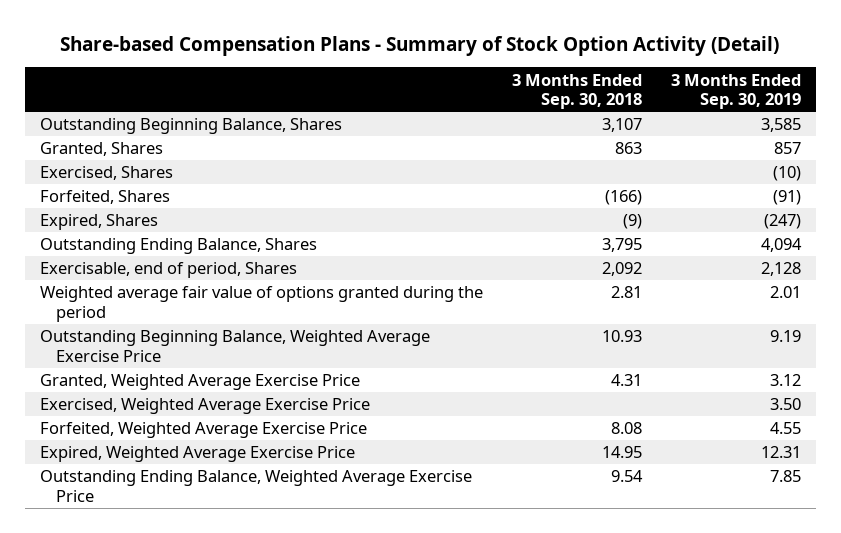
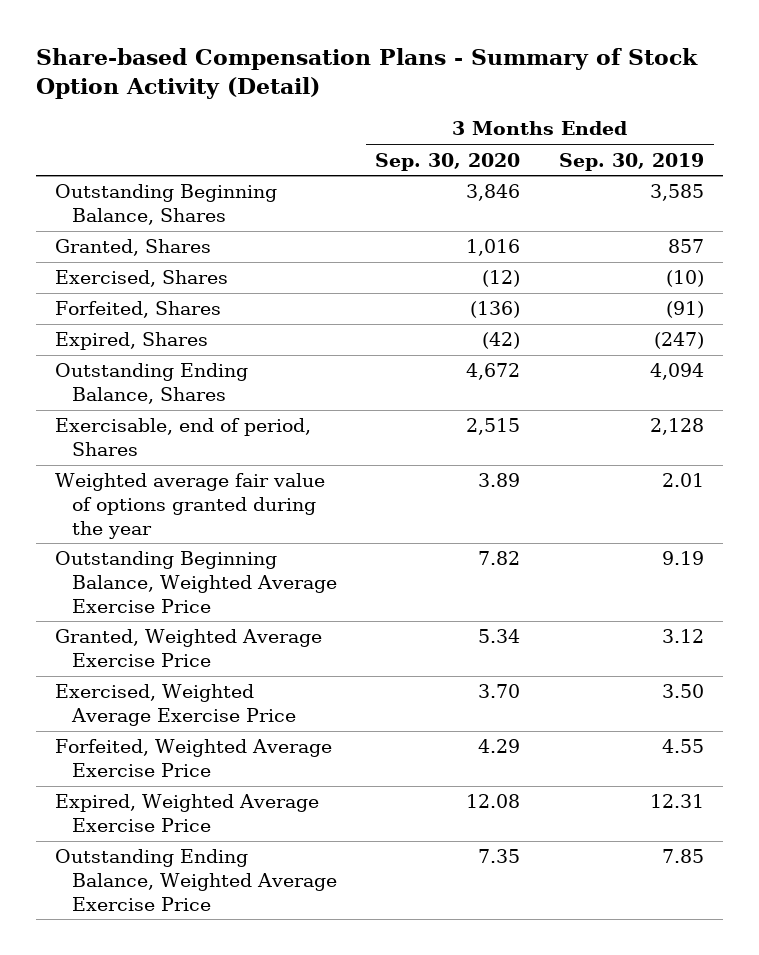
[511,73,642,110] 3 Months Ended Sep. 30, 2018 -> none
none -> [375,152,521,171] Sep. 30, 2020
[39,286,483,322] Weighted average fair value of options granted during the period -> [54,473,325,539] Weighted average fair value of options granted during the year

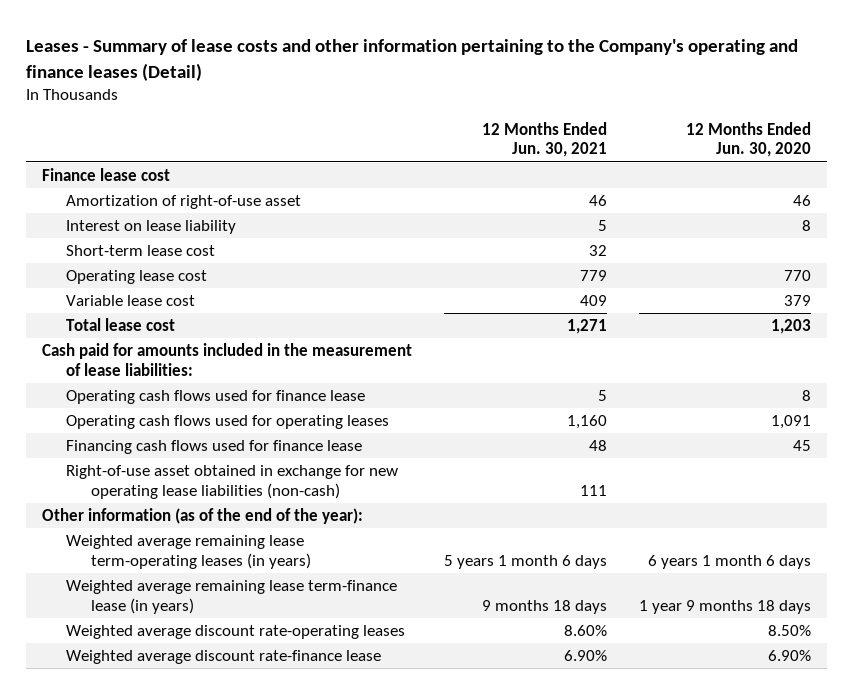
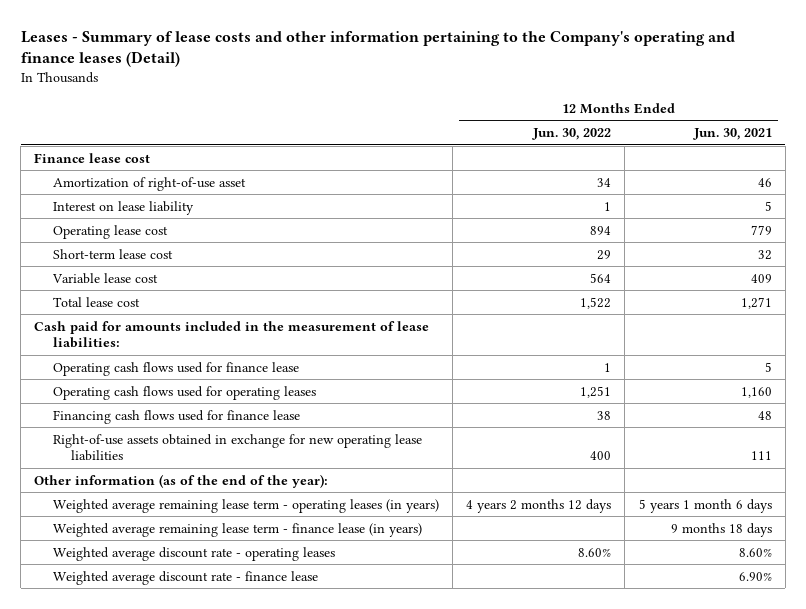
[685,121,811,158] 12 Months Ended Jun. 30, 2020 -> none
none -> [532,128,612,141] Jun. 30, 2022
[66,244,216,256] Short-term lease cost -> [52,248,173,259] Short-term lease cost
[66,464,399,499] Right-of-use asset obtained in exchange for new operating lease liabilities (non-cash) -> [52,433,422,461] Right-of-use assets obtained in exchange for new operating lease liabilities
[66,534,312,569] Weighted average remaining lease term-operating leases (in years) -> [52,498,439,513] Weighted average remaining lease term - operating leases (in years)
[66,579,398,614] Weighted average remaining lease term-finance lease (in years) -> [52,522,422,537] Weighted average remaining lease term - finance lease (in years)
[66,624,406,639] Weighted average discount rate-operating leases -> [52,546,335,561] Weighted average discount rate - operating leases
[66,649,382,664] Weighted average discount rate-finance lease -> [52,570,318,585] Weighted average discount rate - finance lease

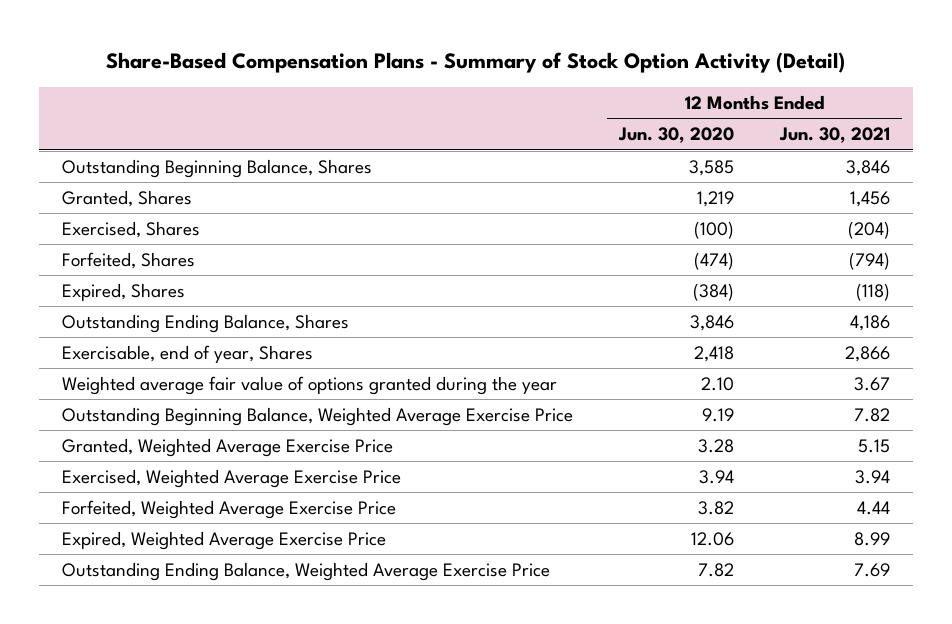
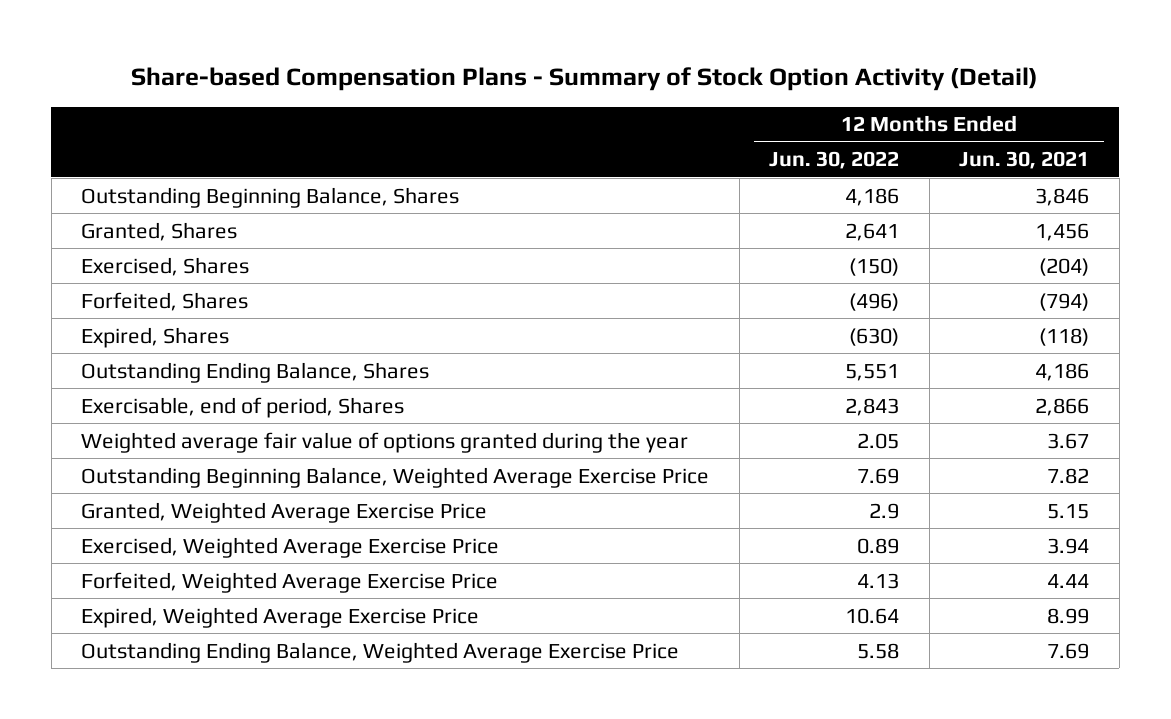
[105,52,845,74] Share-Based Compensation Plans - Summary of Stock Option Activity (Detail) -> [131,66,1039,91] Share-based Compensation Plans - Summary of Stock Option Activity (Detail)
[617,127,734,144] Jun. 30, 2020 -> none
none -> [769,151,900,170] Jun. 30, 2022
[61,344,313,363] Exercisable, end of year, Shares -> [81,396,405,418] Exercisable, end of period, Shares

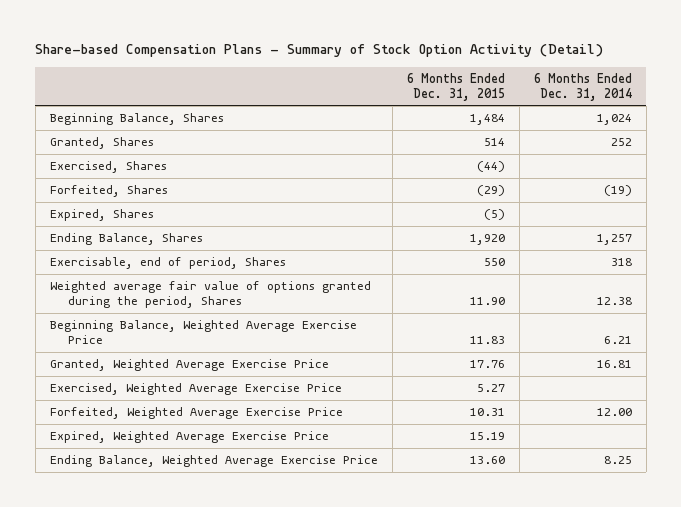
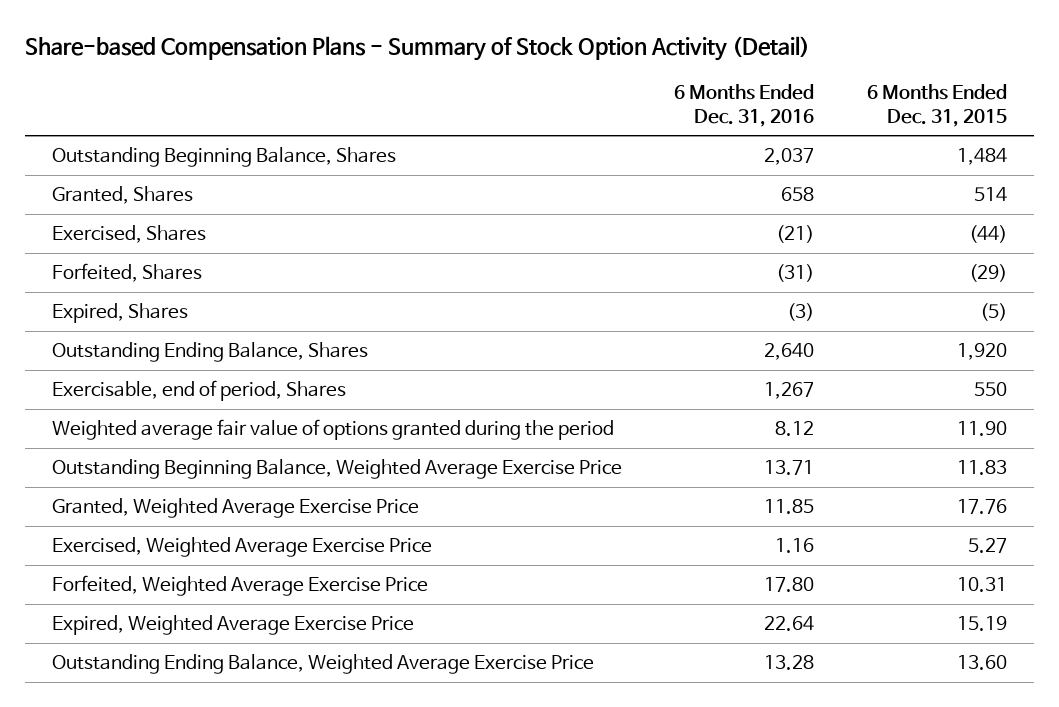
[533,72,632,101] 6 Months Ended Dec. 31, 2014 -> none
none -> [674,83,815,127] 6 Months Ended Dec. 31, 2016
[49,113,224,126] Beginning Balance, Shares -> [51,147,396,168] Outstanding Beginning Balance, Shares
[49,233,203,246] Ending Balance, Shares -> [51,342,368,363] Outstanding Ending Balance, Shares
[49,281,371,309] Weighted average fair value of options granted during the period, Shares -> [51,419,614,441] Weighted average fair value of options granted during the period
[49,320,357,345] Beginning Balance, Weighted Average Exercise Price -> [51,459,622,480] Outstanding Beginning Balance, Weighted Average Exercise Price
[49,455,378,468] Ending Balance, Weighted Average Exercise Price -> [51,654,594,675] Outstanding Ending Balance, Weighted Average Exercise Price

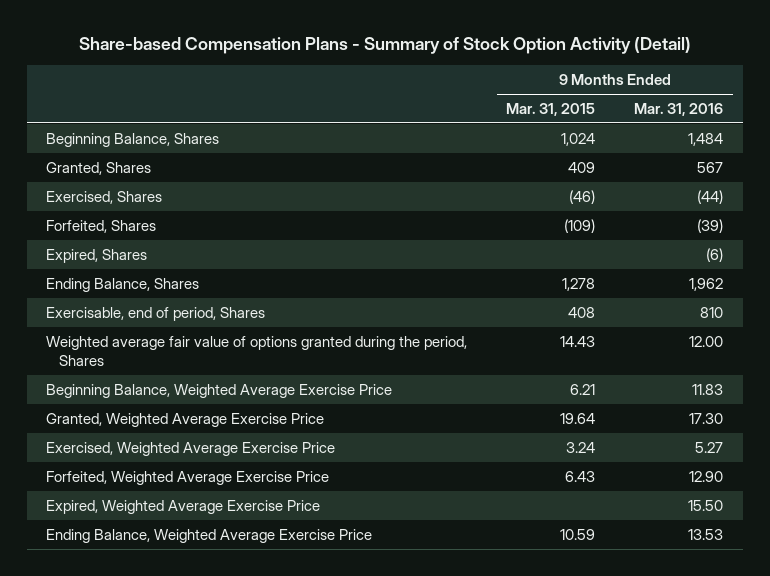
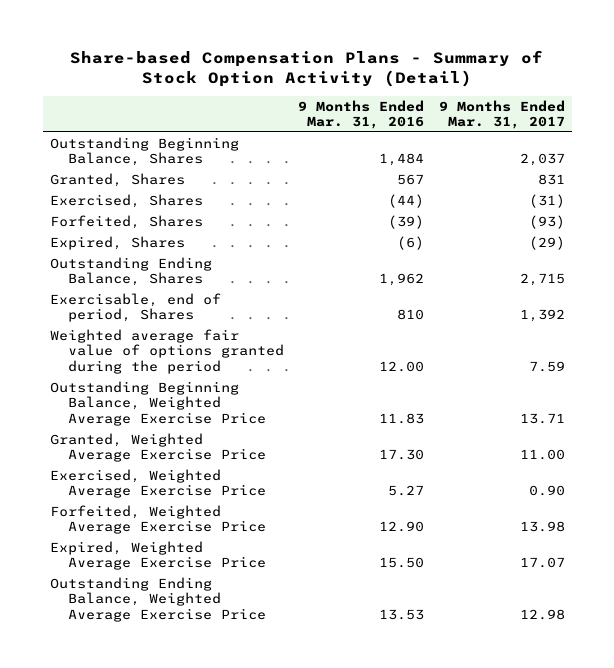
[506,102,596,116] Mar. 31, 2015 -> none
none -> [438,99,565,129] 9 Months Ended Mar. 31, 2017
[46,132,220,147] Beginning Balance, Shares -> [49,136,239,167] Outstanding Beginning Balance, Shares
[46,277,200,292] Ending Balance, Shares -> [49,256,212,287] Outstanding Ending Balance, Shares
[46,335,468,367] Weighted average fair value of options granted during the period, Shares -> [49,328,284,374] Weighted average fair value of options granted during the period
[46,383,393,398] Beginning Balance, Weighted Average Exercise Price -> [49,380,266,426] Outstanding Beginning Balance, Weighted Average Exercise Price
[46,528,373,543] Ending Balance, Weighted Average Exercise Price -> [49,576,266,622] Outstanding Ending Balance, Weighted Average Exercise Price

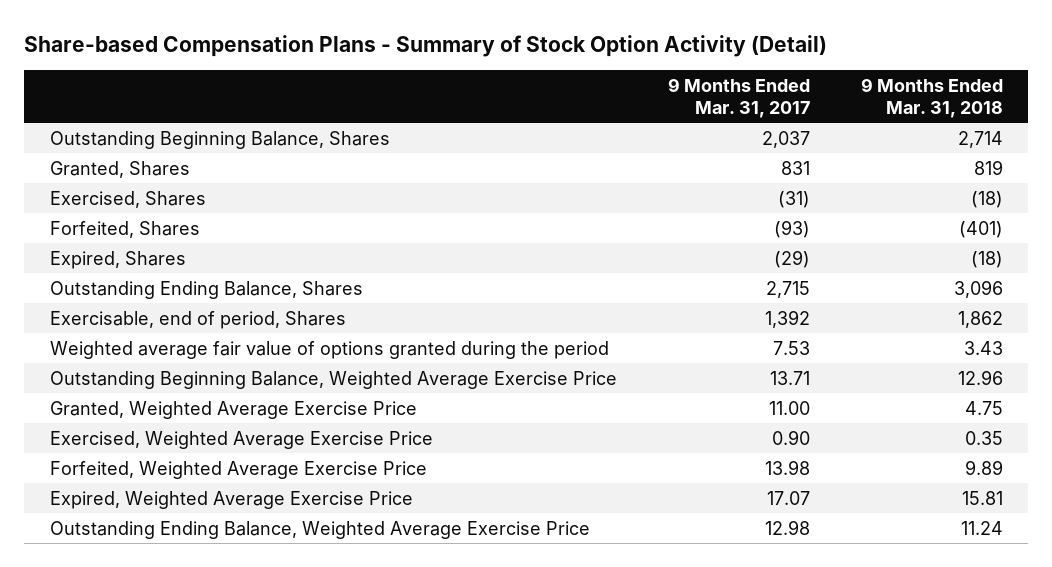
[298,99,425,129] 9 Months Ended Mar. 31, 2016 -> none
none -> [860,78,1003,118] 9 Months Ended Mar. 31, 2018
[528,360,565,372] 7.59 -> [772,340,810,355] 7.53

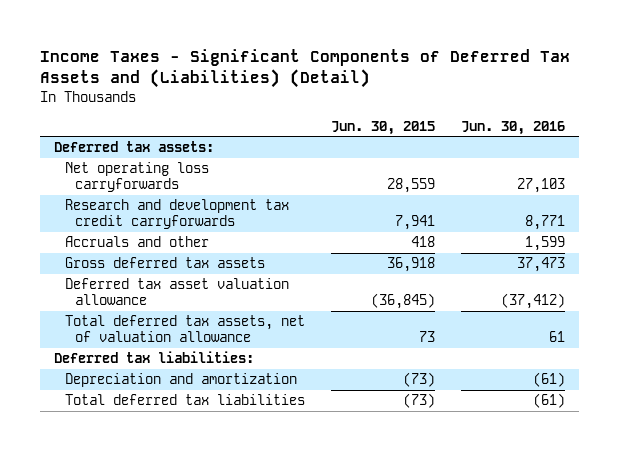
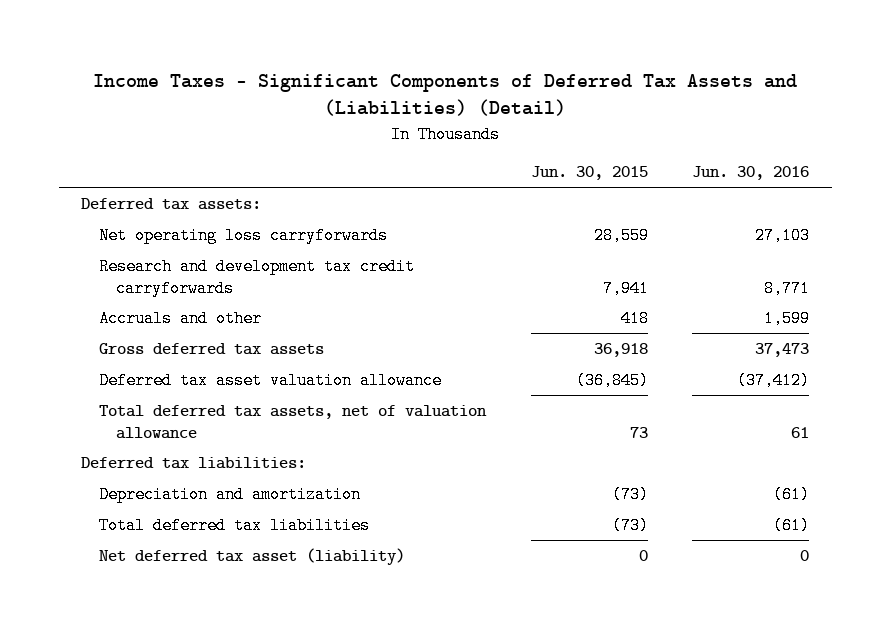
none -> [98,547,405,565] Net deferred tax asset (liability)

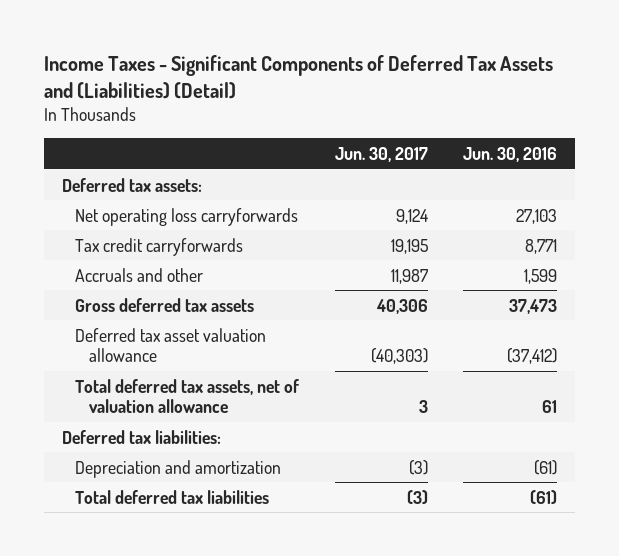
[530,166,648,181] Jun. 30, 2015 -> none
none -> [334,146,428,162] Jun. 30, 2017
[98,257,415,297] Research and development tax credit carryforwards -> [75,237,244,256] Tax credit carryforwards
[98,547,405,565] Net deferred tax asset (liability) -> none

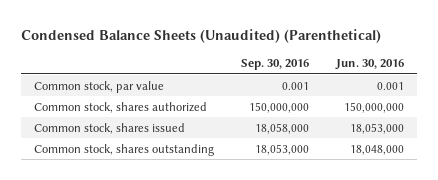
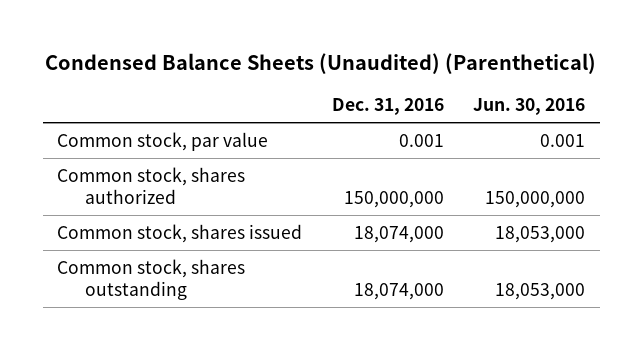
[240,59,309,71] Sep. 30, 2016 -> none
none -> [331,97,444,115] Dec. 31, 2016
[349,144,404,155] 18,048,000 -> [494,282,585,300] 18,053,000

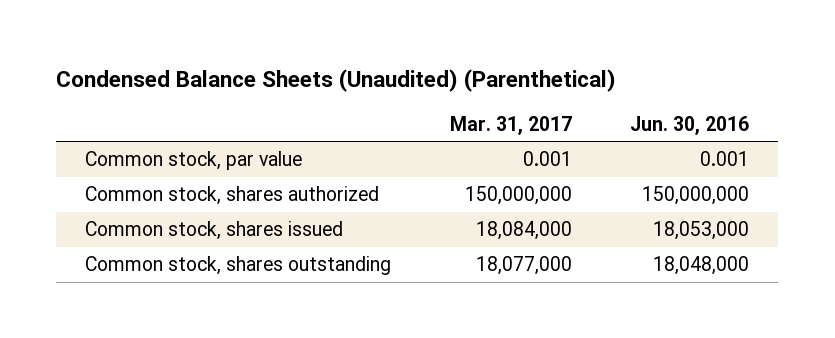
[331,97,444,115] Dec. 31, 2016 -> none
none -> [449,116,572,136] Mar. 31, 2017
[494,282,585,300] 18,053,000 -> [653,256,750,276] 18,048,000

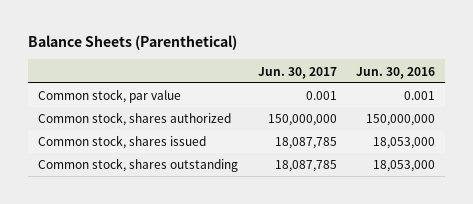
[56,68,617,92] Condensed Balance Sheets (Unaudited) (Parenthetical) -> [28,35,238,51] Balance Sheets (Parenthetical)
[449,116,572,136] Mar. 31, 2017 -> none
none -> [257,66,337,79] Jun. 30, 2017
[653,256,750,276] 18,048,000 -> [373,160,436,173] 18,053,000

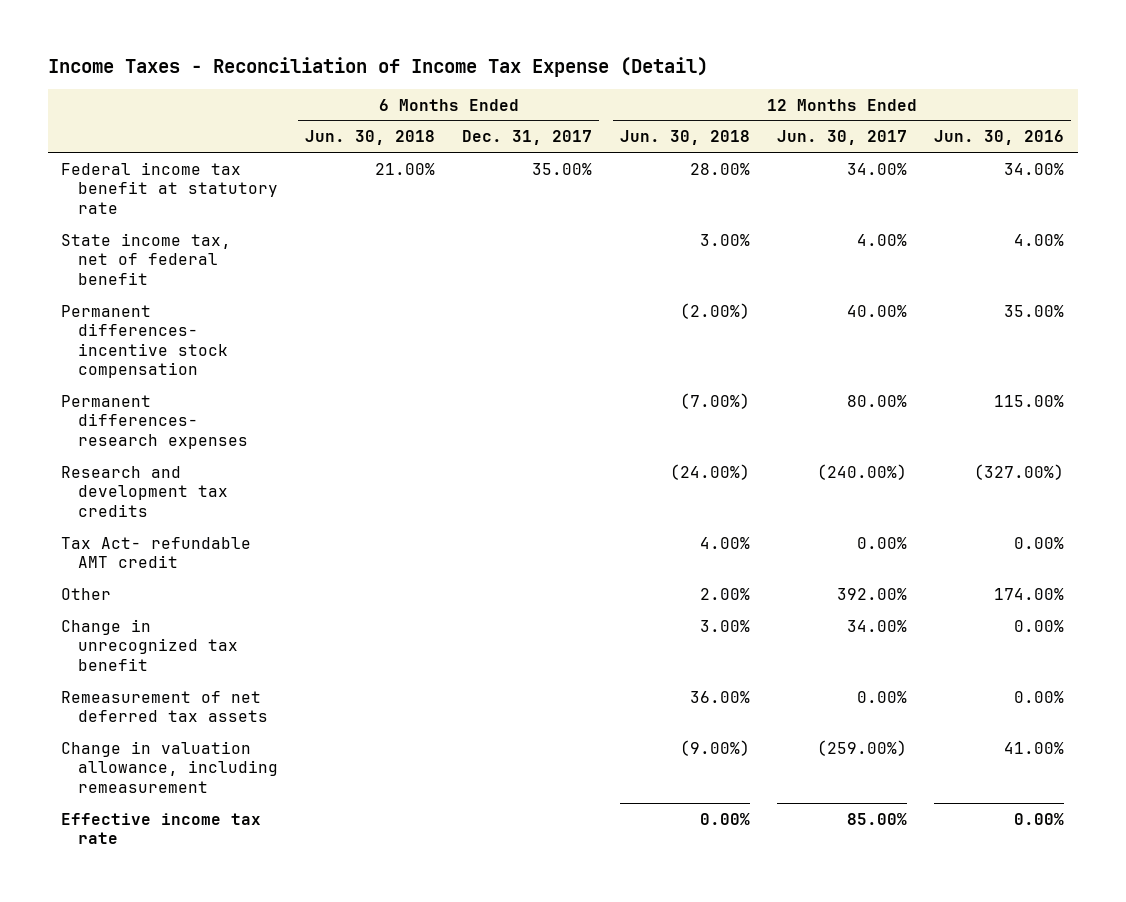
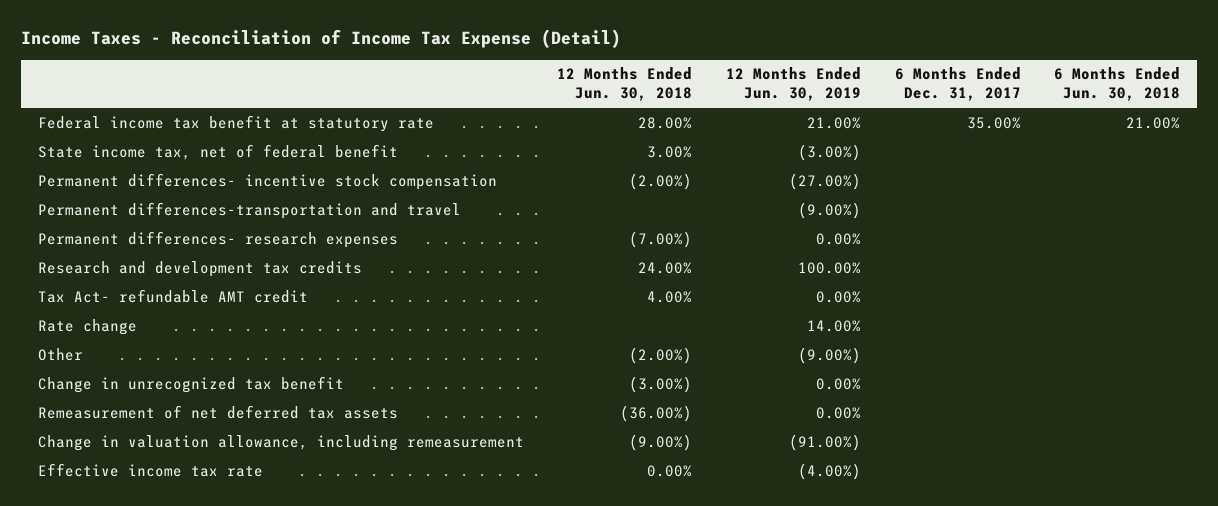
[776,130,907,146] Jun. 30, 2017 -> none
[934,130,1065,146] Jun. 30, 2016 -> none
none -> [726,67,862,102] 12 Months Ended Jun. 30, 2019
none -> [37,201,461,219] Permanent differences-transportation and travel
[669,463,750,480] (24.00%) -> [638,261,693,274] 24.00%
none -> [37,318,137,335] Rate change
[699,587,750,600] 2.00% -> [629,346,693,364] (2.00%)
[699,619,750,632] 3.00% -> [629,375,693,393] (3.00%)
[689,690,750,703] 36.00% -> [620,404,693,422] (36.00%)

